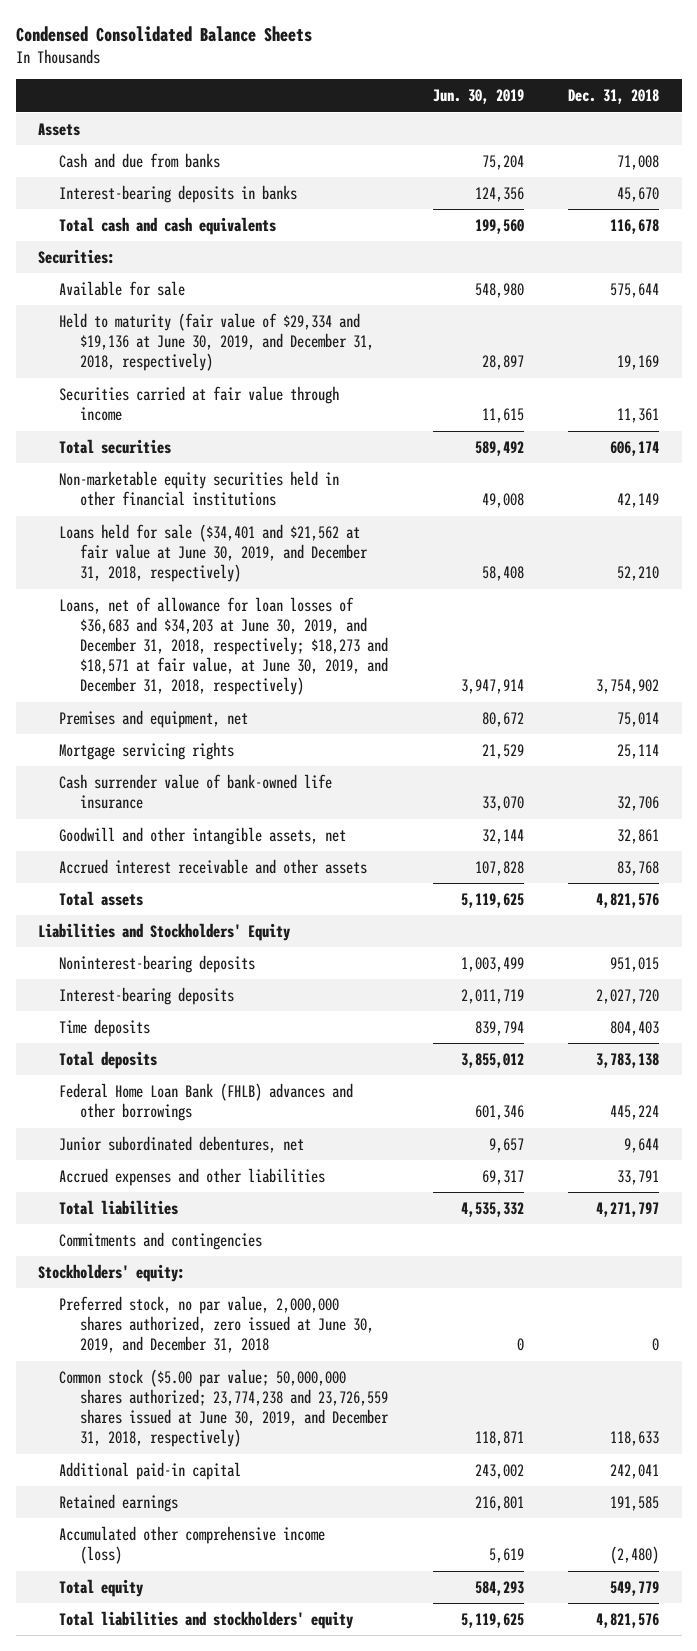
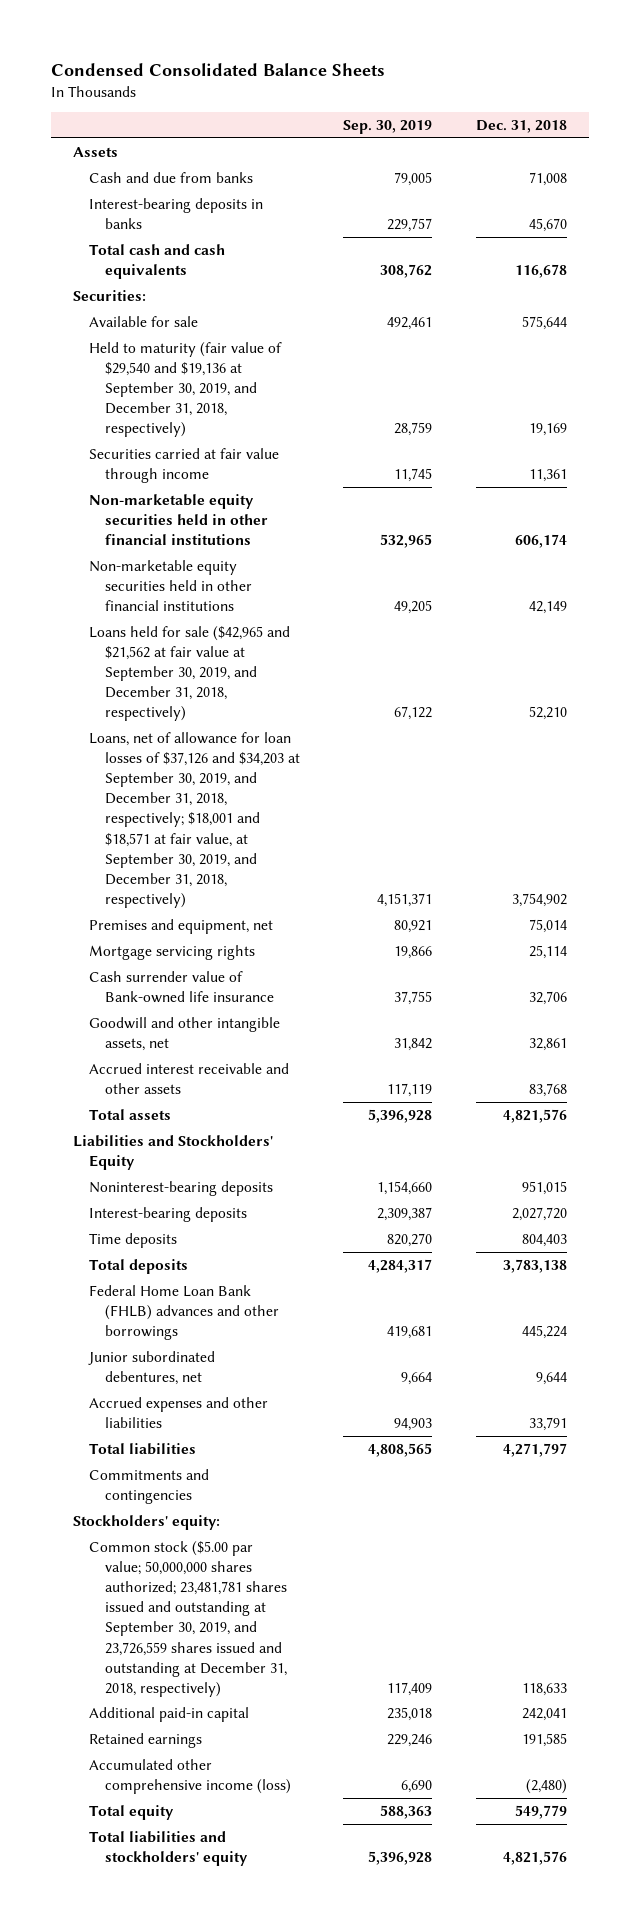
[432,89,524,105] Jun. 30, 2019 -> none
none -> [343,120,433,135] Sep. 30, 2019
[59,312,375,372] Held to maturity (fair value of $29,334 and $19,136 at June 30, 2019, and December 31, 2018, respectively) -> [88,341,282,438] Held to maturity (fair value of $29,540 and $19,136 at September 30, 2019, and December 31, 2018, respectively)
[59,438,172,454] Total securities -> [88,493,268,546] Non-marketable equity securities held in other financial institutions
[59,523,369,583] Loans held for sale ($34,401 and $21,562 at fair value at June 30, 2019, and December 31, 2018, respectively) -> [88,625,290,722] Loans held for sale ($42,965 and $21,562 at fair value at September 30, 2019, and December 31, 2018, respectively)
[59,596,389,696] Loans, net of allowance for loan losses of $36,683 and $34,203 at June 30, 2019, and December 31, 2018, respectively; $18,273 and $18,571 at fair value, at June 30, 2019, and December 31, 2018, respectively) -> [88,731,300,908] Loans, net of allowance for loan losses of $37,126 and $34,203 at September 30, 2019, and December 31, 2018, respectively; $18,001 and $18,571 at fair value, at September 30, 2019, and December 31, 2018, respectively)
[59,773,333,810] Cash surrender value of bank-owned life insurance -> [88,970,274,1003] Cash surrender value of Bank-owned life insurance
[59,1295,375,1354] Preferred stock, no par value, 2,000,000 shares authorized, zero issued at June 30, 2019, and December 31, 2018 -> none
[59,1368,390,1448] Common stock ($5.00 par value; 50,000,000 shares authorized; 23,774,238 and 23,726,559 shares issued at June 30, 2019, and December 31, 2018, respectively) -> [88,1540,287,1697] Common stock ($5.00 par value; 50,000,000 shares authorized; 23,481,781 shares issued and outstanding at September 30, 2019, and 23,726,559 shares issued and outstanding at December 31, 2018, respectively)

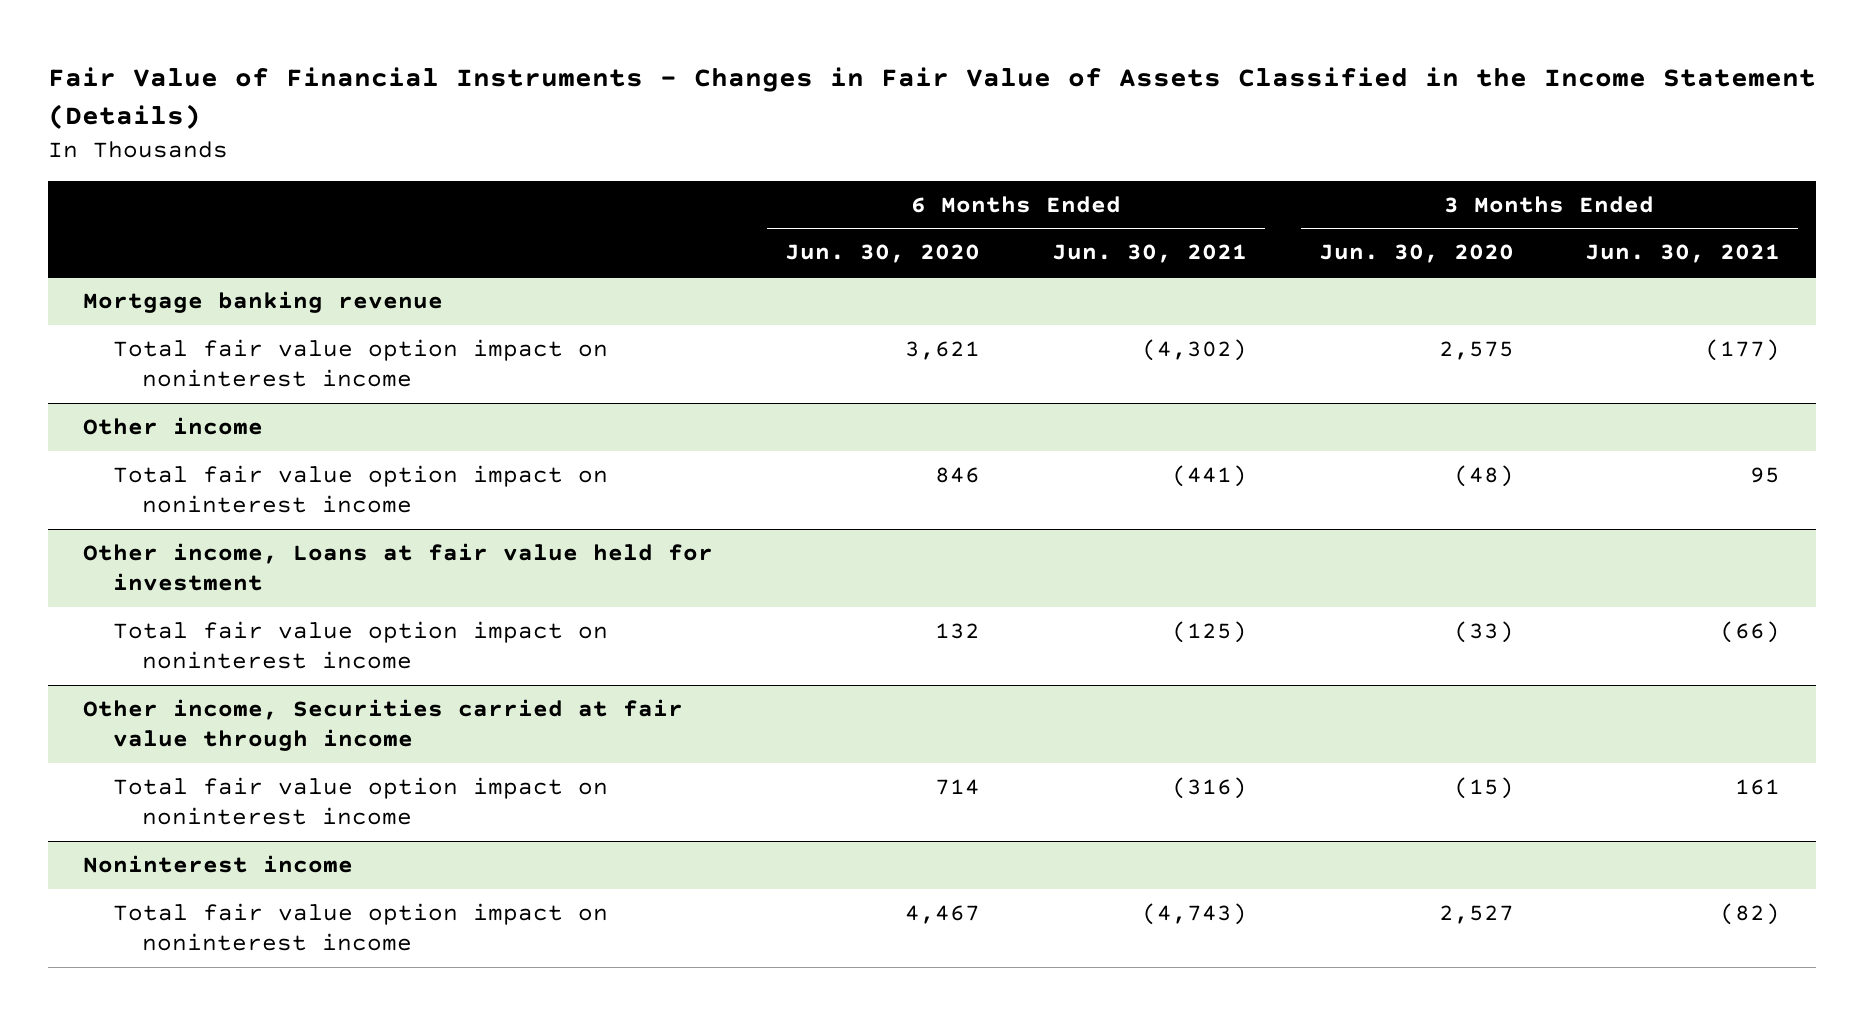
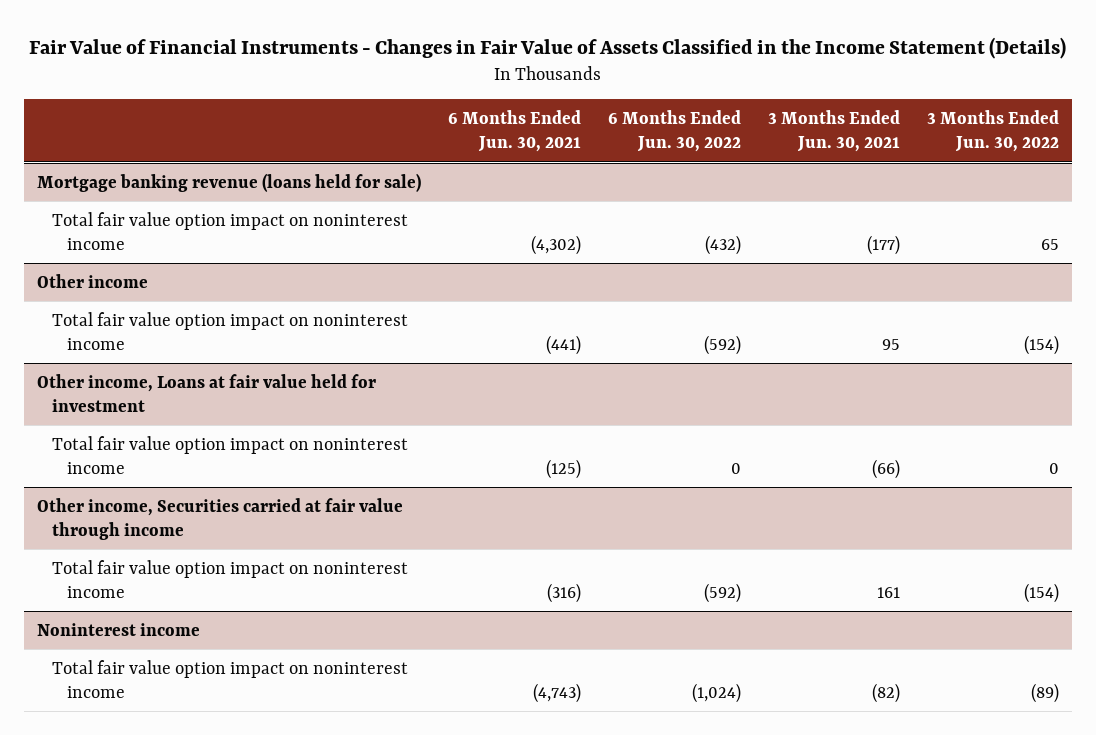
[785,244,981,264] Jun. 30, 2020 -> none
[1318,244,1514,264] Jun. 30, 2020 -> none
none -> [607,109,741,152] 6 Months Ended Jun. 30, 2022
none -> [926,109,1059,152] 3 Months Ended Jun. 30, 2022
[83,290,444,313] Mortgage banking revenue -> [37,172,422,192] Mortgage banking revenue (loans held for sale)

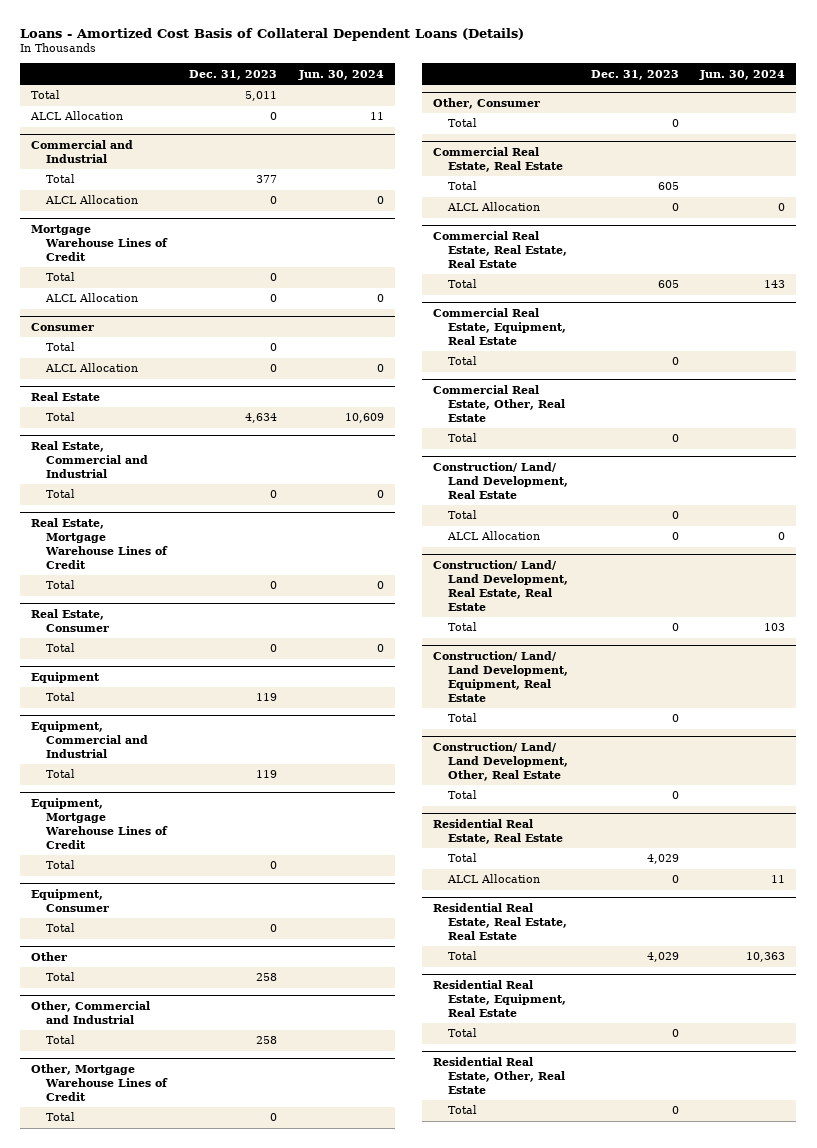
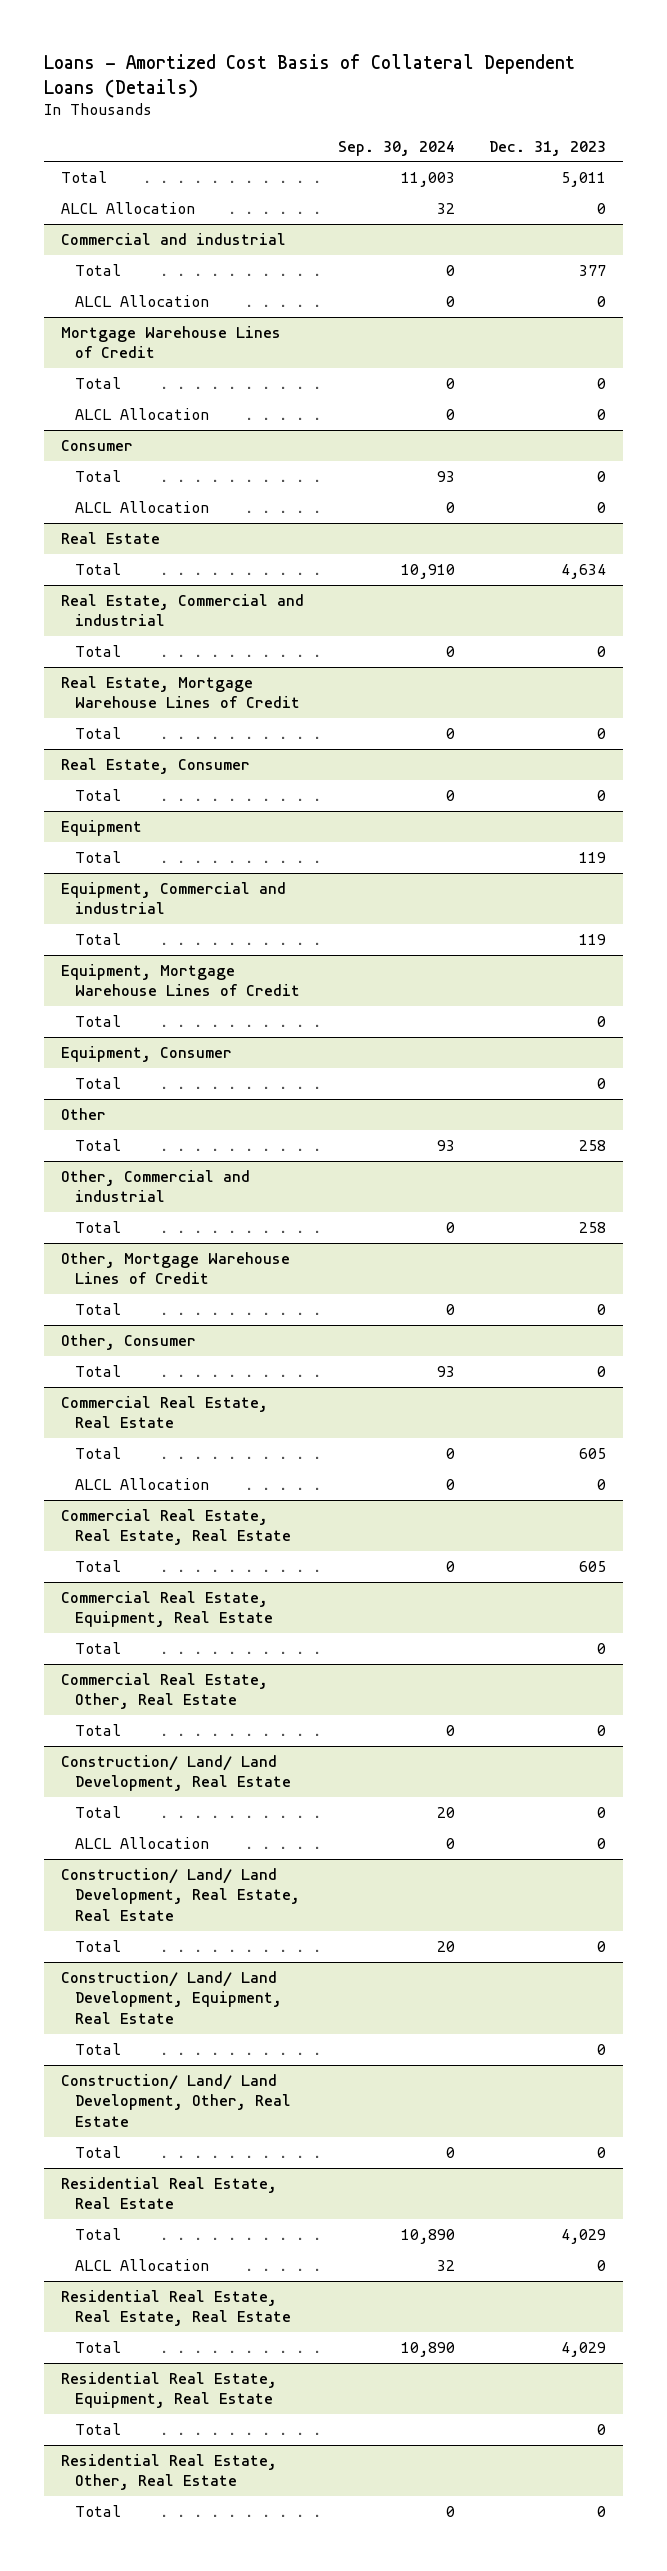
[297,69,384,80] Jun. 30, 2024 -> none
none -> [338,140,456,156] Sep. 30, 2024
[31,139,134,163] Commercial and Industrial -> [61,232,287,245] Commercial and industrial
[31,440,148,478] Real Estate, Commercial and Industrial -> [61,593,305,627] Real Estate, Commercial and industrial
[31,720,148,758] Equipment, Commercial and Industrial -> [61,881,287,915] Equipment, Commercial and industrial
[31,1000,151,1024] Other, Commercial and Industrial -> [61,1169,251,1203] Other, Commercial and industrial

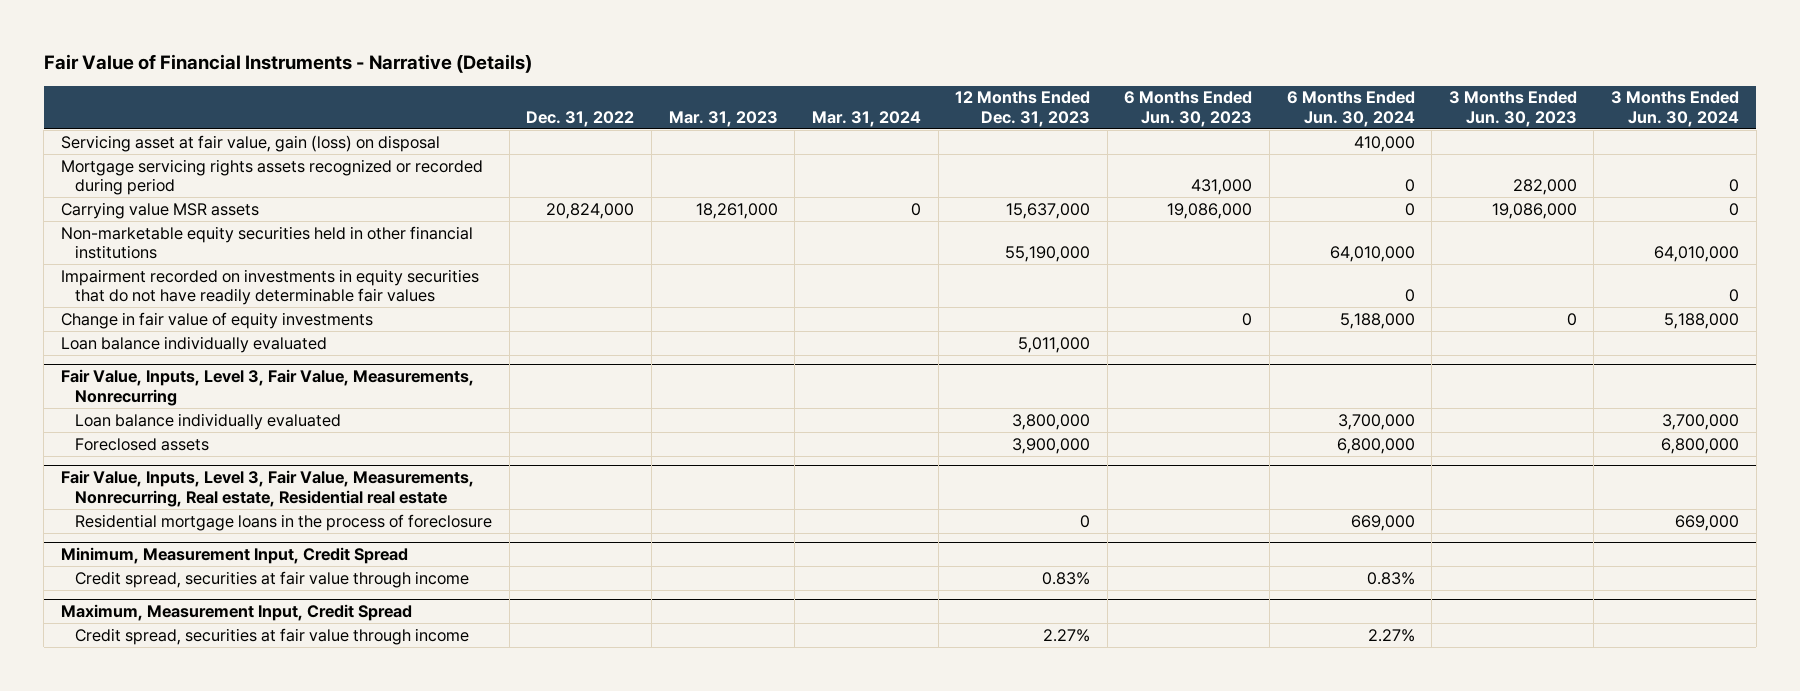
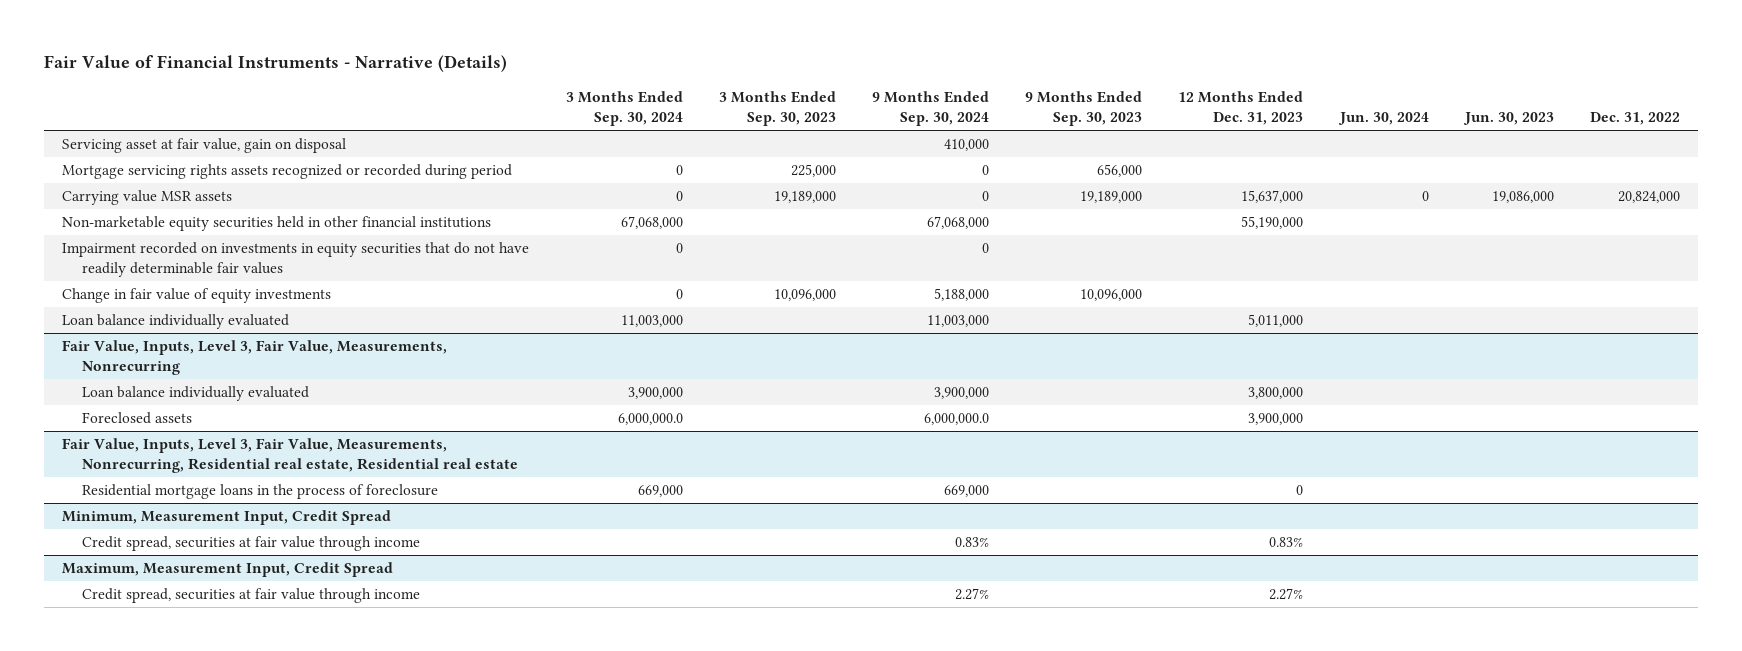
[668,110,778,127] Mar. 31, 2023 -> none
[811,110,921,127] Mar. 31, 2024 -> none
[1124,91,1253,127] 6 Months Ended Jun. 30, 2023 -> none
[1286,91,1415,127] 6 Months Ended Jun. 30, 2024 -> none
[1448,91,1577,127] 3 Months Ended Jun. 30, 2023 -> none
[1610,91,1739,127] 3 Months Ended Jun. 30, 2024 -> none
none -> [565,90,683,127] 3 Months Ended Sep. 30, 2024
none -> [718,90,836,127] 3 Months Ended Sep. 30, 2023
none -> [871,90,989,127] 9 Months Ended Sep. 30, 2024
none -> [1025,90,1143,127] 9 Months Ended Sep. 30, 2023
none -> [1337,112,1429,126] Jun. 30, 2024
none -> [1462,112,1554,126] Jun. 30, 2023
[60,134,440,152] Servicing asset at fair value, gain (loss) on disposal -> [62,138,347,154] Servicing asset at fair value, gain on disposal
[60,470,474,507] Fair Value, Inputs, Level 3, Fair Value, Measurements, Nonrecurring, Real estate, Residential real estate -> [62,438,519,474] Fair Value, Inputs, Level 3, Fair Value, Measurements, Nonrecurring, Residential real estate, Residential real estate

